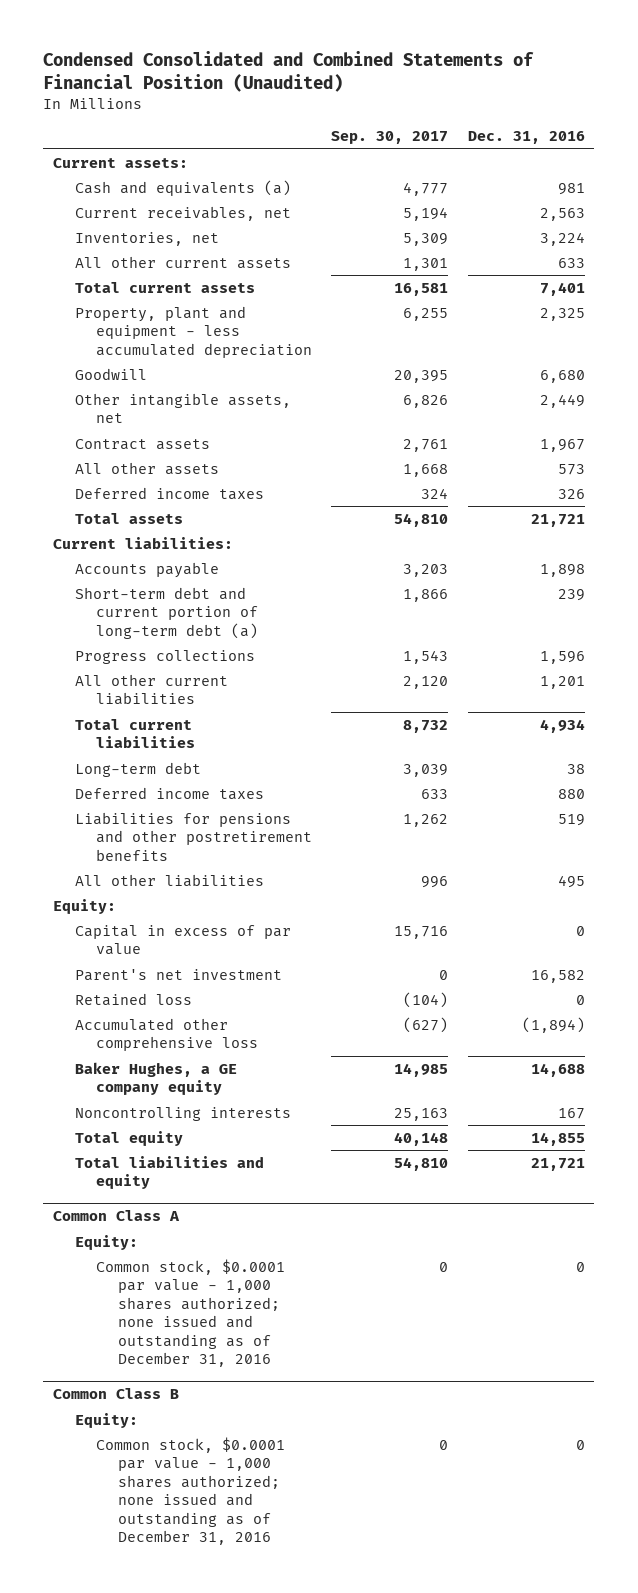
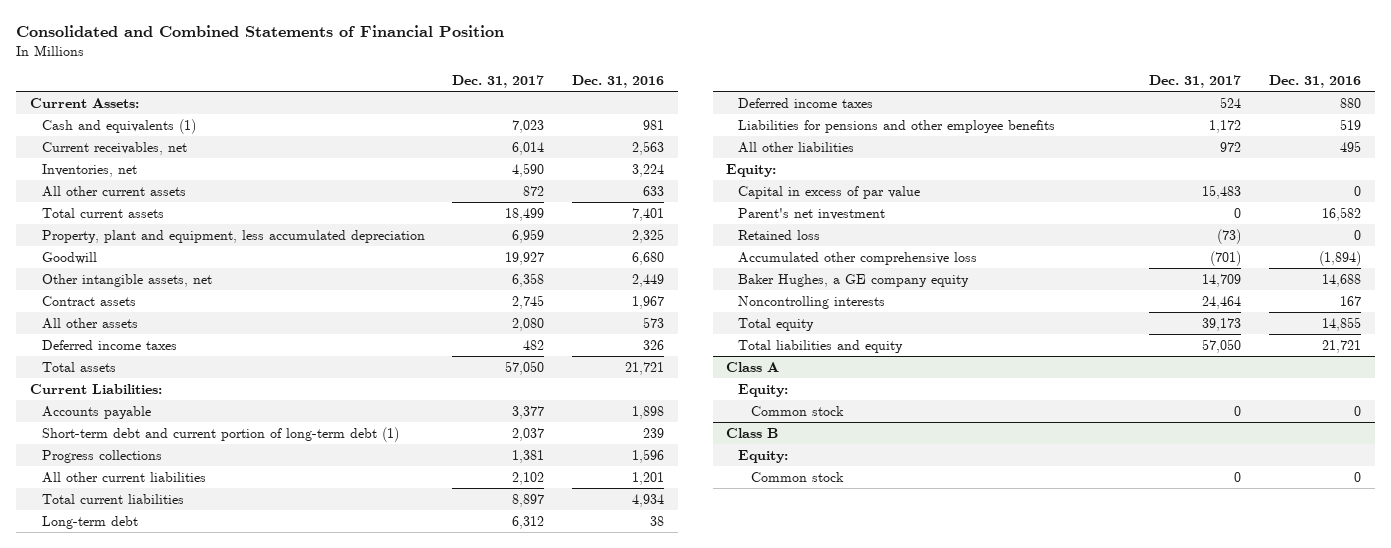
[43,51,535,92] Condensed Consolidated and Combined Statements of Financial Position (Unaudited) -> [15,25,504,38] Consolidated and Combined Statements of Financial Position
[331,131,449,145] Sep. 30, 2017 -> none
none -> [452,75,545,89] Dec. 31, 2017
[53,157,189,168] Current assets: -> [29,97,139,108] Current Assets:
[74,179,291,196] Cash and equivalents (a) -> [41,118,196,134] Cash and equivalents (1)
[74,305,313,358] Property, plant and equipment - less accumulated depreciation -> [41,229,425,243] Property, plant and equipment, less accumulated depreciation
[53,536,234,549] Current liabilities: -> [29,383,162,394] Current Liabilities:
[74,586,259,639] Short-term debt and current portion of long-term debt (a) -> [41,426,399,442] Short-term debt and current portion of long-term debt (1)
[74,811,313,861] Liabilities for pensions and other postretirement benefits -> [738,119,1056,133] Liabilities for pensions and other employee benefits
[53,1210,181,1222] Common Class A -> [726,361,780,372] Class A
[96,1258,286,1368] Common stock, $0.0001 par value - 1,000 shares authorized; none issued and outstanding as of December 31, 2016 -> [750,405,844,416] Common stock
[53,1388,180,1400] Common Class B -> [726,427,779,438] Class B
[96,1436,286,1546] Common stock, $0.0001 par value - 1,000 shares authorized; none issued and outstanding as of December 31, 2016 -> [750,471,844,482] Common stock

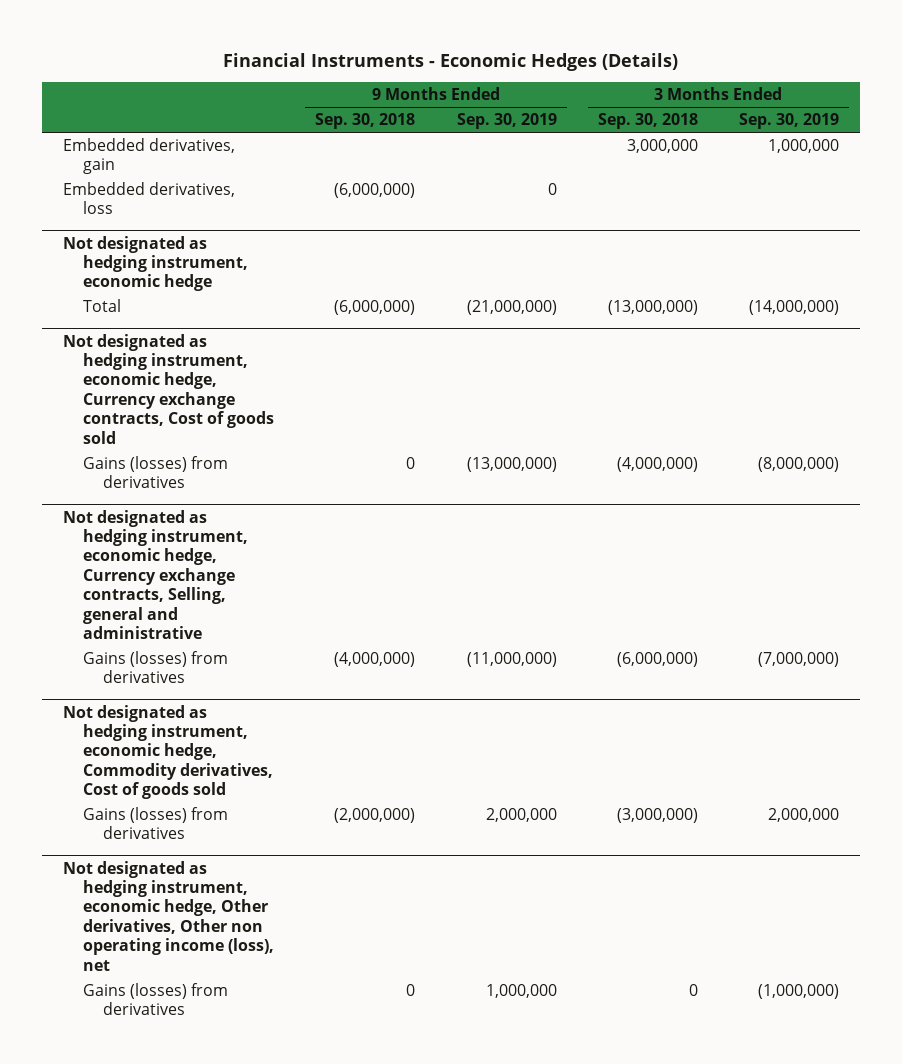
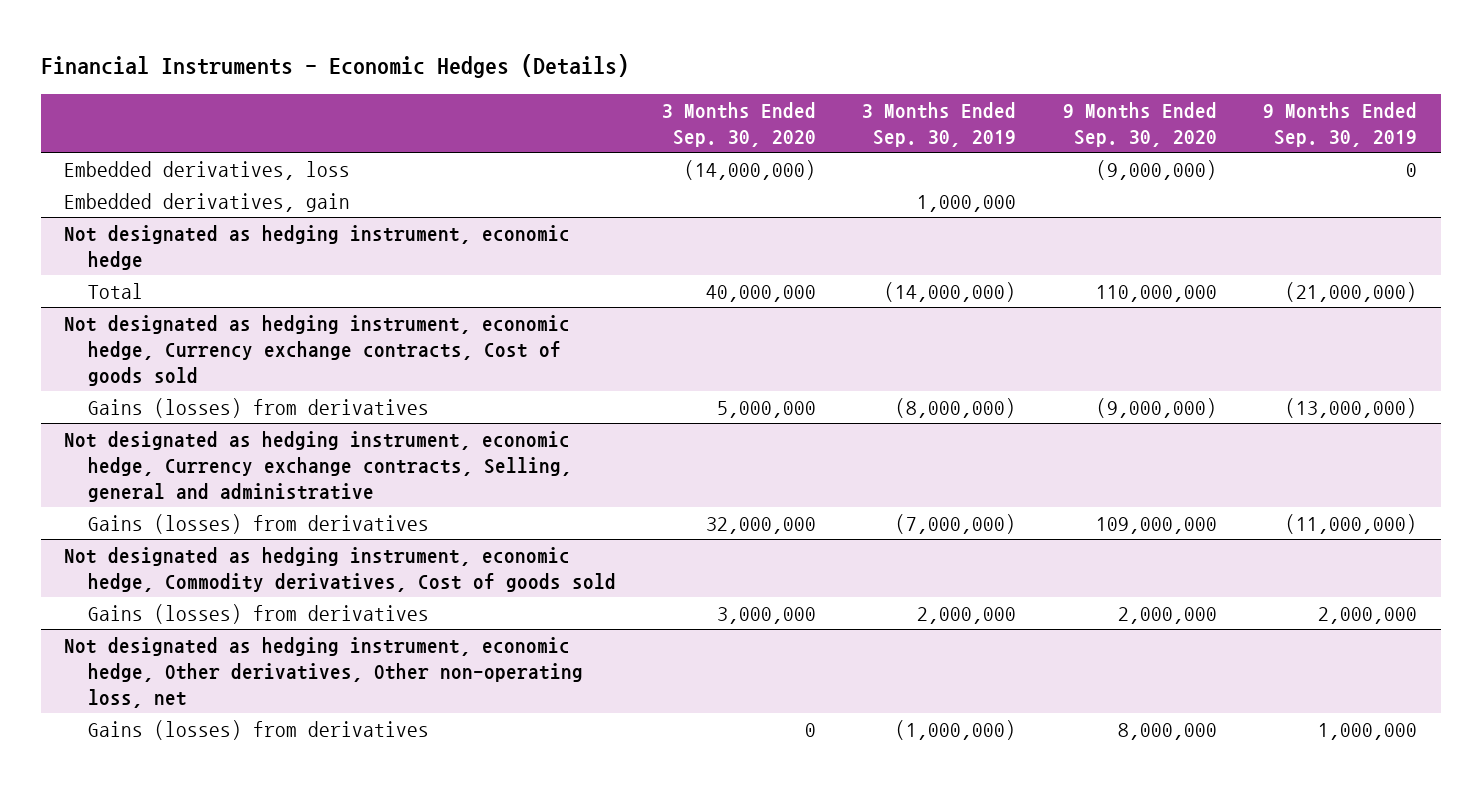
[315,113,416,130] Sep. 30, 2018 -> none
[597,113,698,130] Sep. 30, 2018 -> none
none -> [662,101,817,148] 3 Months Ended Sep. 30, 2020
none -> [1062,101,1217,148] 9 Months Ended Sep. 30, 2020
[63,138,236,175] Embedded derivatives, gain -> [64,192,351,212] Embedded derivatives, gain
[63,860,275,971] Not designated as hedging instrument, economic hedge, Other derivatives, Other non operating income (loss), net -> [64,636,583,709] Not designated as hedging instrument, economic hedge, Other derivatives, Other non-operating loss, net

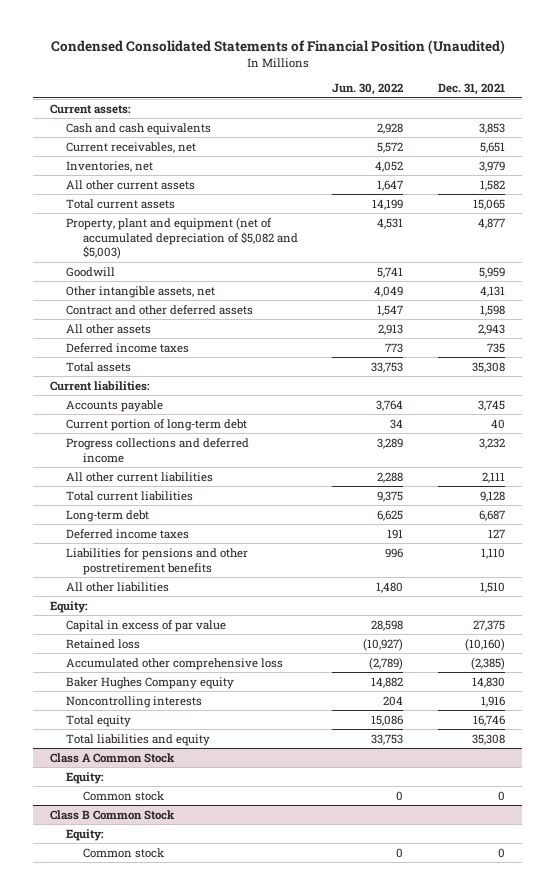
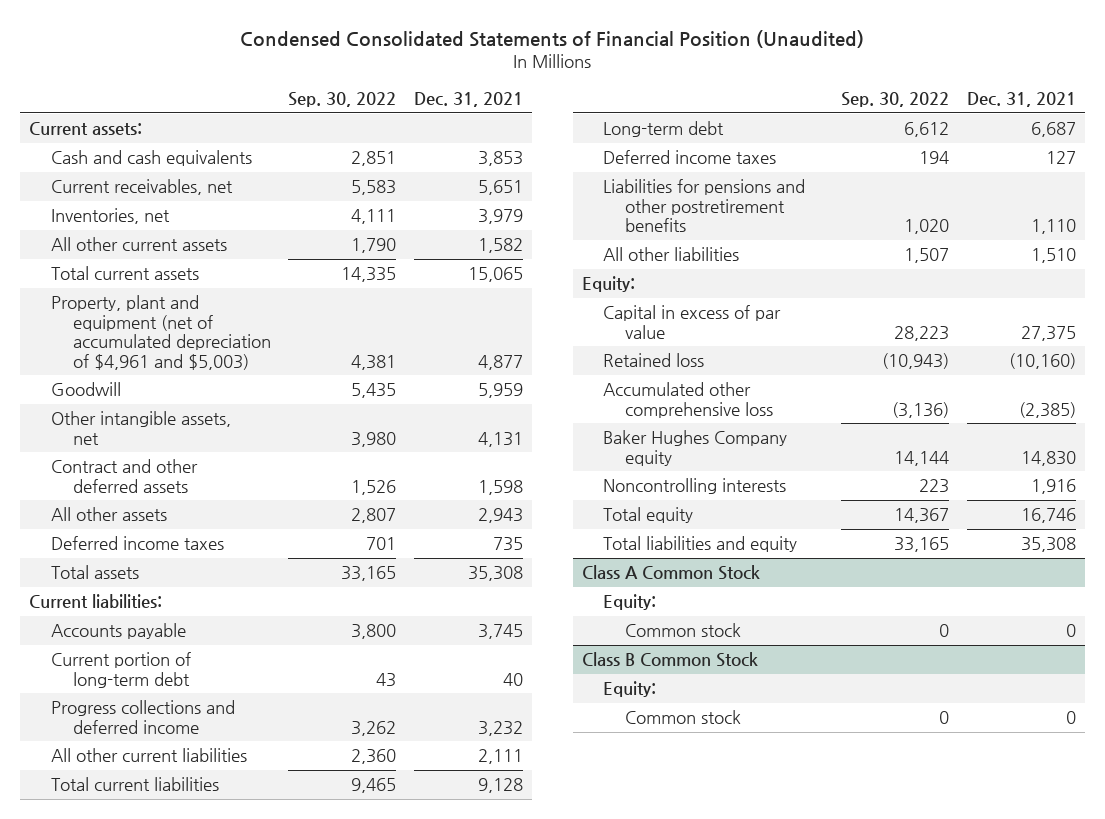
[332,83,404,96] Jun. 30, 2022 -> none
none -> [288,91,397,107] Sep. 30, 2022
[66,216,298,260] Property, plant and equipment (net of accumulated depreciation of $5,082 and $5,003) -> [50,295,271,370] Property, plant and equipment (net of accumulated depreciation of $4,961 and $5,003)

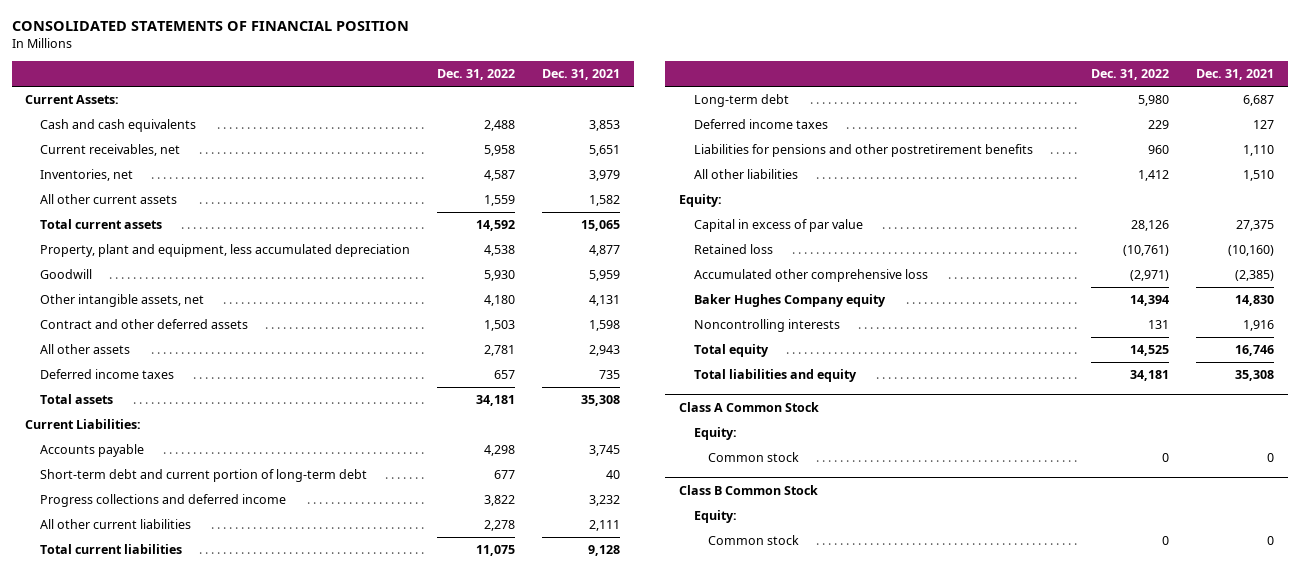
[240,30,865,49] Condensed Consolidated Statements of Financial Position (Unaudited) -> [11,21,409,32] CONSOLIDATED STATEMENTS OF FINANCIAL POSITION
[288,91,397,107] Sep. 30, 2022 -> none
none -> [437,68,516,80] Dec. 31, 2022
[29,122,143,136] Current assets: -> [25,95,120,105] Current Assets:
[50,295,271,370] Property, plant and equipment (net of accumulated depreciation of $4,961 and $5,003) -> [40,244,411,258] Property, plant and equipment, less accumulated depreciation
[29,594,163,609] Current liabilities: -> [25,419,142,430] Current Liabilities:
[50,652,191,688] Current portion of long-term debt -> [40,469,368,483] Short-term debt and current portion of long-term debt

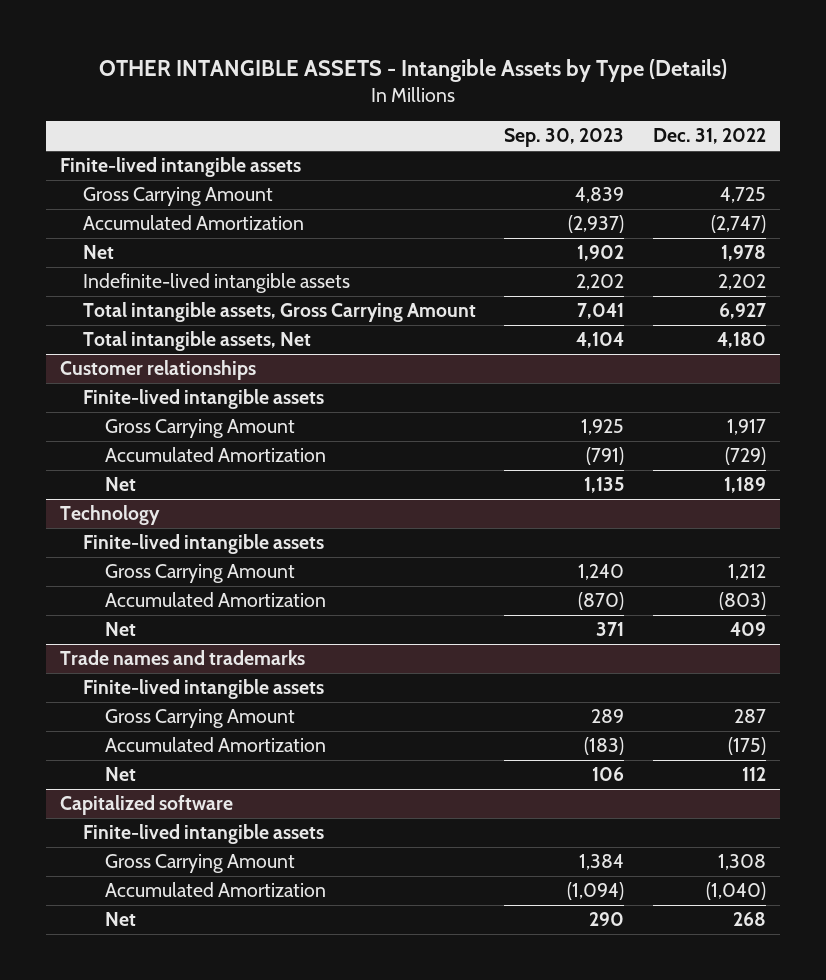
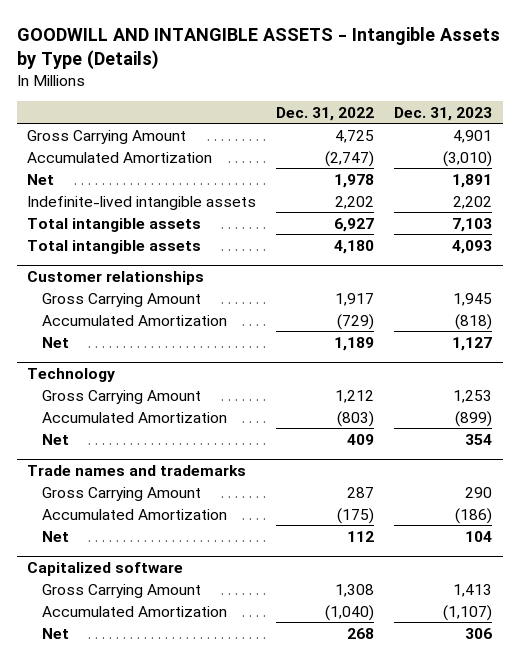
[99,58,728,82] OTHER INTANGIBLE ASSETS - Intangible Assets by Type (Details) -> [16,26,500,69] GOODWILL AND INTANGIBLE ASSETS - Intangible Assets by Type (Details)
[504,128,625,148] Sep. 30, 2023 -> none
none -> [394,106,493,121] Dec. 31, 2023
[60,157,302,178] Finite-lived intangible assets -> none
[82,302,476,323] Total intangible assets, Gross Carrying Amount -> [26,217,201,232] Total intangible assets
[82,331,311,352] Total intangible assets, Net -> [26,239,201,254] Total intangible assets
[82,389,324,410] Finite-lived intangible assets -> none
[82,534,324,555] Finite-lived intangible assets -> none
[82,679,324,700] Finite-lived intangible assets -> none
[82,824,324,845] Finite-lived intangible assets -> none

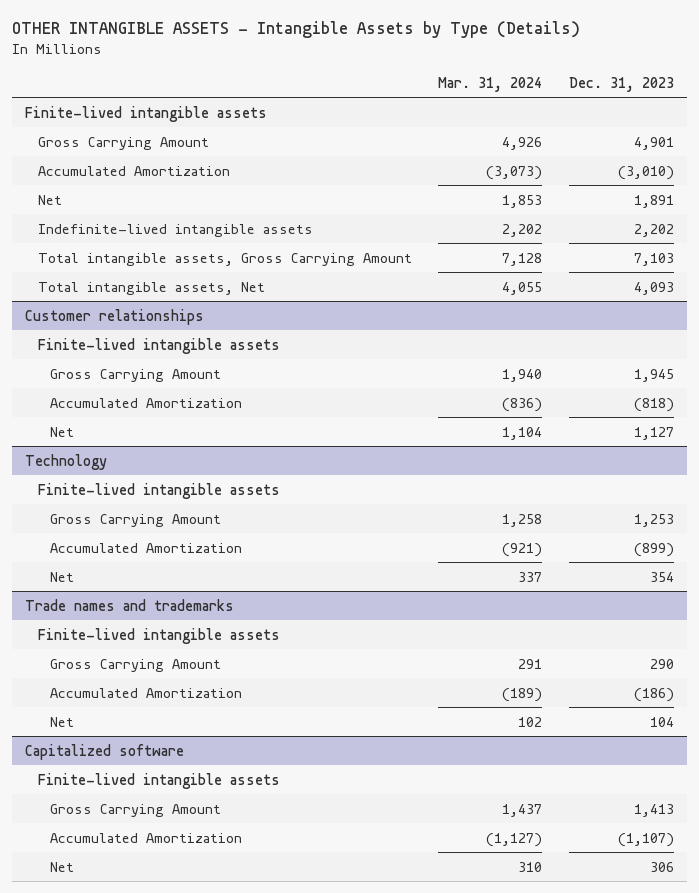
[16,26,500,69] GOODWILL AND INTANGIBLE ASSETS - Intangible Assets by Type (Details) -> [11,21,580,39] OTHER INTANGIBLE ASSETS - Intangible Assets by Type (Details)
[276,106,375,121] Dec. 31, 2022 -> none
none -> [438,76,543,92] Mar. 31, 2024
none -> [24,105,267,122] Finite-lived intangible assets
[26,217,201,232] Total intangible assets -> [37,252,412,266] Total intangible assets, Gross Carrying Amount
[26,239,201,254] Total intangible assets -> [37,281,265,295] Total intangible assets, Net
none -> [37,337,280,354] Finite-lived intangible assets
none -> [37,482,280,499] Finite-lived intangible assets
none -> [37,627,280,644] Finite-lived intangible assets
none -> [37,772,280,789] Finite-lived intangible assets

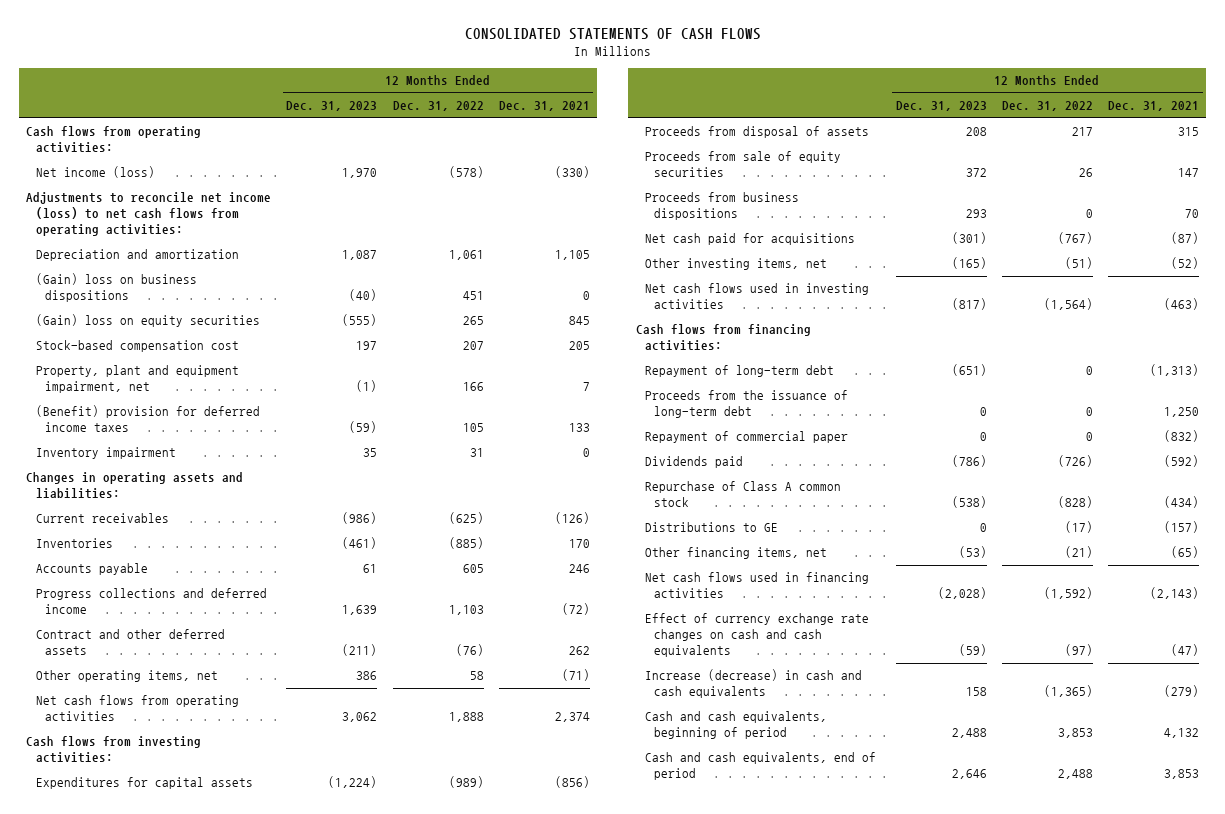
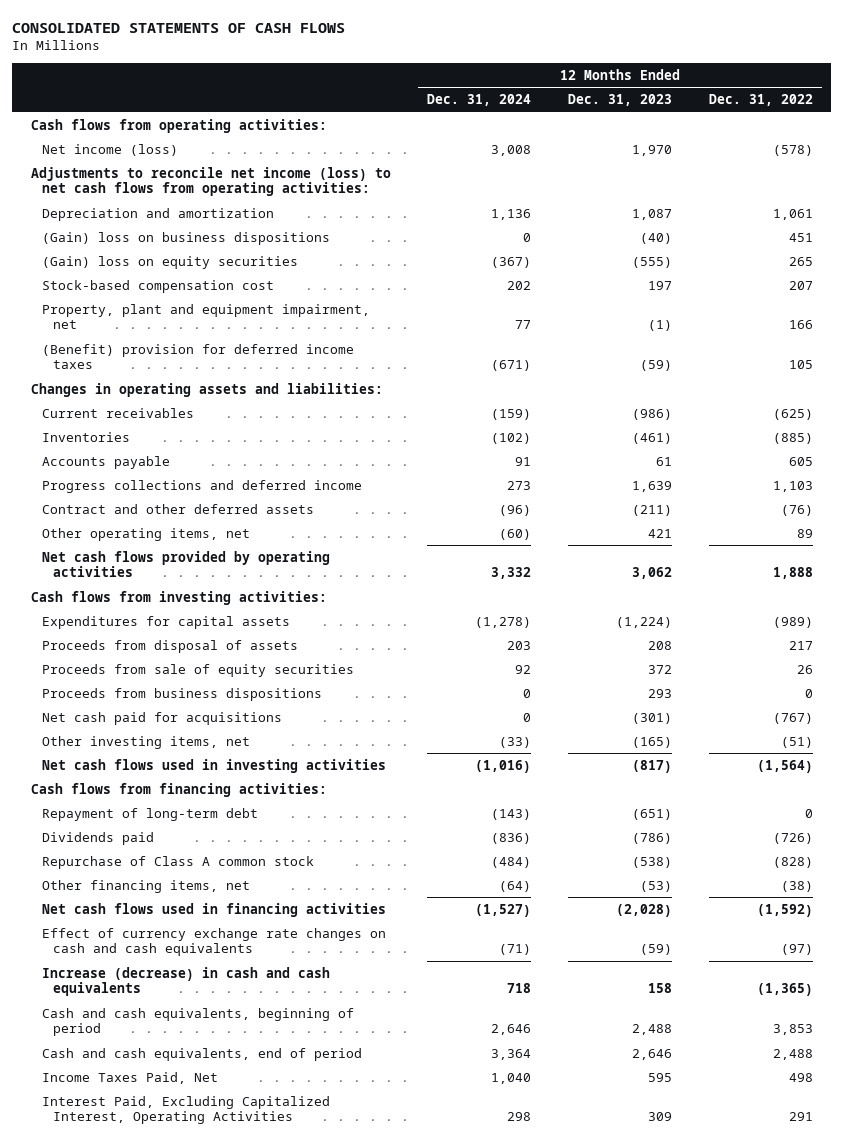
[498,101,590,112] Dec. 31, 2021 -> none
none -> [427,94,532,107] Dec. 31, 2024
[35,447,176,460] Inventory impairment -> none
[356,671,378,681] 386 -> [648,528,673,538] 421
[469,671,484,681] 58 -> [796,528,813,538] 89
[35,695,239,722] Net cash flows from operating activities -> [41,550,330,578] Net cash flows provided by operating activities
[645,390,849,419] Proceeds from the issuance of long-term debt -> none
[645,431,849,444] Repayment of commercial paper -> none
[645,522,779,533] Distributions to GE -> none
[1064,546,1093,559] (21) -> [780,880,813,892] (38)
none -> [41,1071,218,1084] Income Taxes Paid, Net
none -> [41,1095,330,1125] Interest Paid, Excluding Capitalized Interest, Operating Activities

